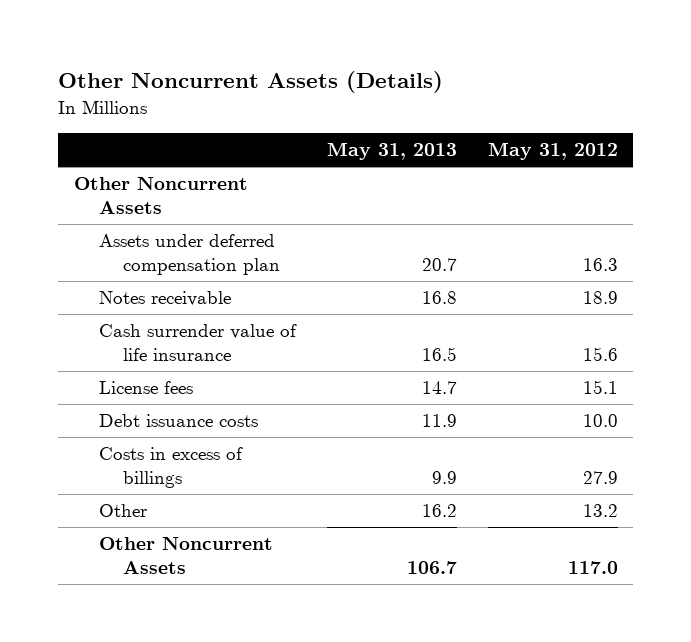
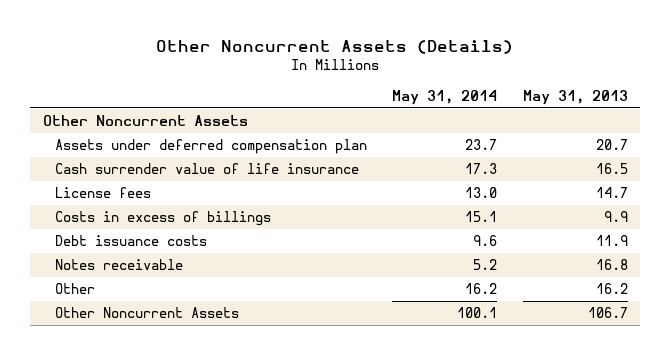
[487,142,618,161] May 31, 2012 -> none
none -> [392,89,498,105] May 31, 2014
[98,414,258,428] Debt issuance costs -> [54,235,207,247] Debt issuance costs
[98,291,231,307] Notes receivable -> [54,259,183,271] Notes receivable

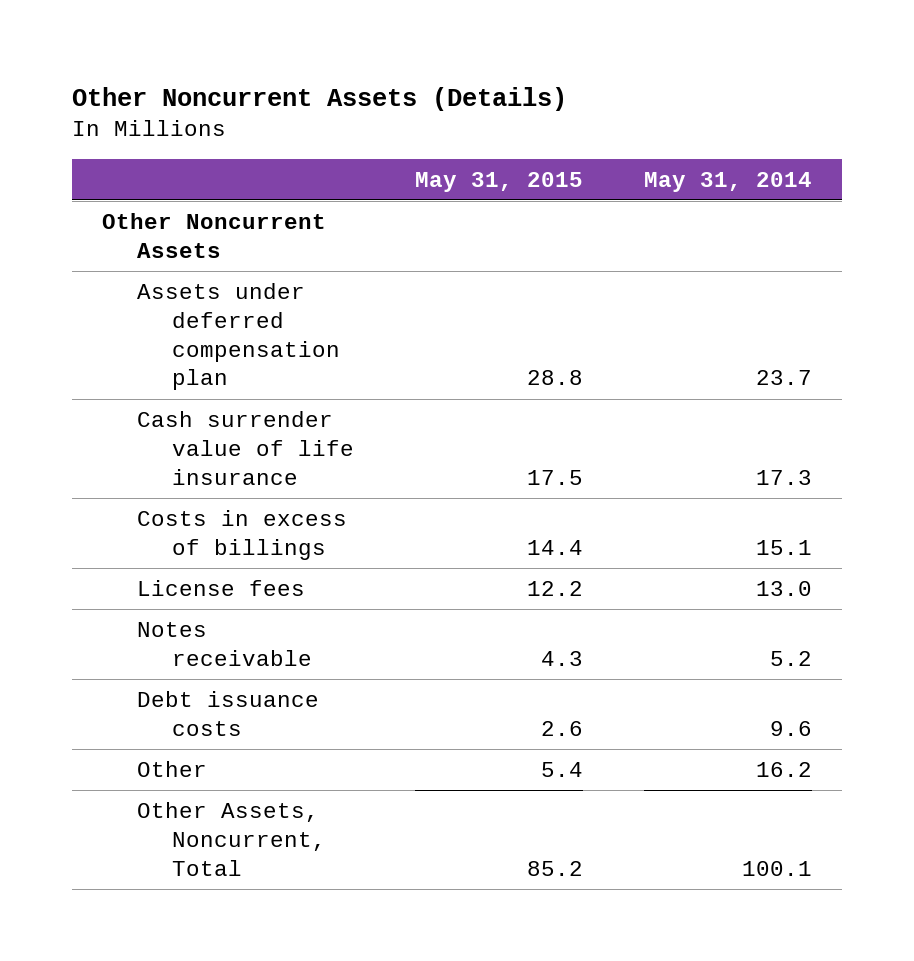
[522,89,628,105] May 31, 2013 -> none
none -> [414,171,583,192] May 31, 2015
[54,187,151,199] License fees -> [137,579,306,596] License fees
[54,235,207,247] Debt issuance costs -> [137,690,320,736] Debt issuance costs
[54,307,239,319] Other Noncurrent Assets -> [137,801,327,876] Other Assets, Noncurrent, Total

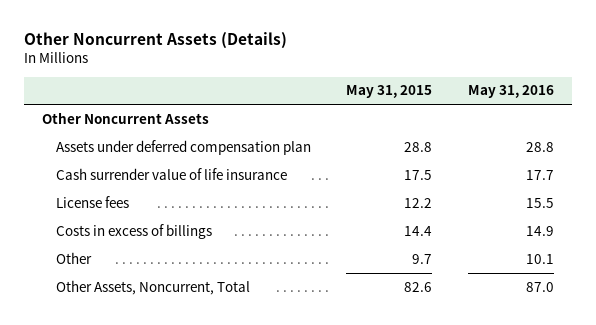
[643,171,812,192] May 31, 2014 -> none
none -> [468,85,555,99] May 31, 2016
[137,621,313,666] Notes receivable -> none
[137,690,320,736] Debt issuance costs -> none
[137,509,348,560] Costs in excess of billings -> [55,223,212,239] Costs in excess of billings
[540,761,583,777] 5.4 -> [412,253,433,264] 9.7
[526,860,583,876] 85.2 -> [404,281,433,292] 82.6

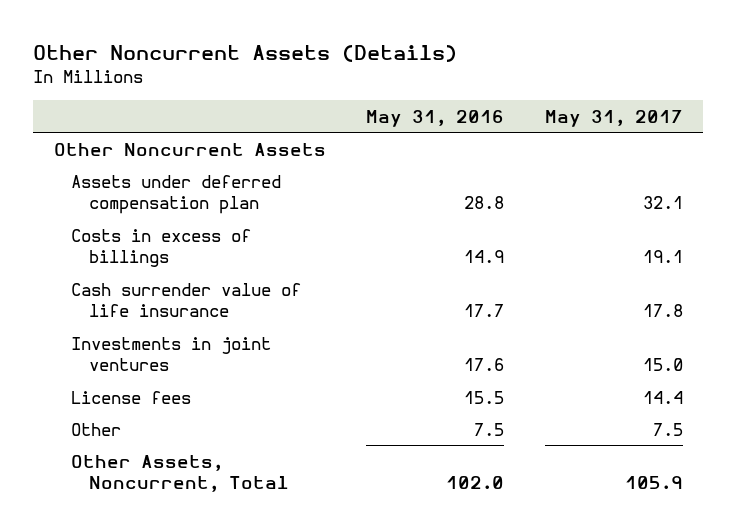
[346,85,433,99] May 31, 2015 -> none
none -> [544,109,683,127] May 31, 2017
[55,223,212,239] Costs in excess of billings -> [71,228,252,268] Costs in excess of billings
none -> [71,336,272,372] Investments in joint ventures
[526,253,555,264] 10.1 -> [474,422,505,436] 7.5
[526,281,555,292] 87.0 -> [446,476,505,490] 102.0

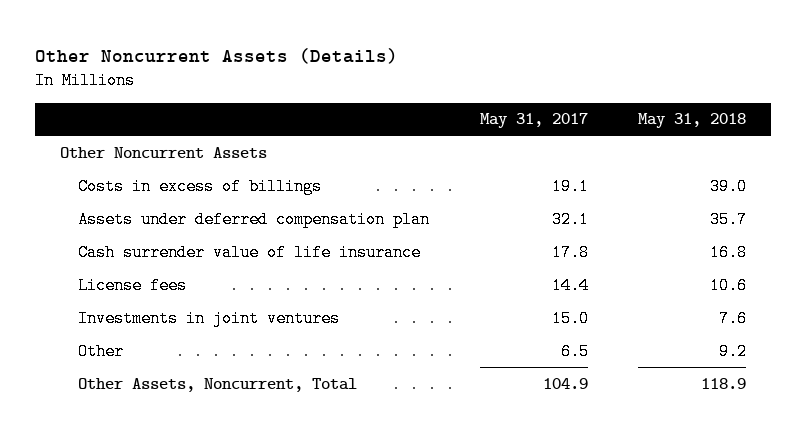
[366,109,505,127] May 31, 2016 -> none
none -> [638,113,747,129] May 31, 2018
[71,174,282,215] Assets under deferred compensation plan -> [78,210,431,228] Assets under deferred compensation plan
[71,336,272,372] Investments in joint ventures -> [78,309,341,327] Investments in joint ventures
[652,422,683,436] 7.5 -> [560,342,589,360] 6.5
[624,476,683,490] 105.9 -> [542,377,588,389] 104.9

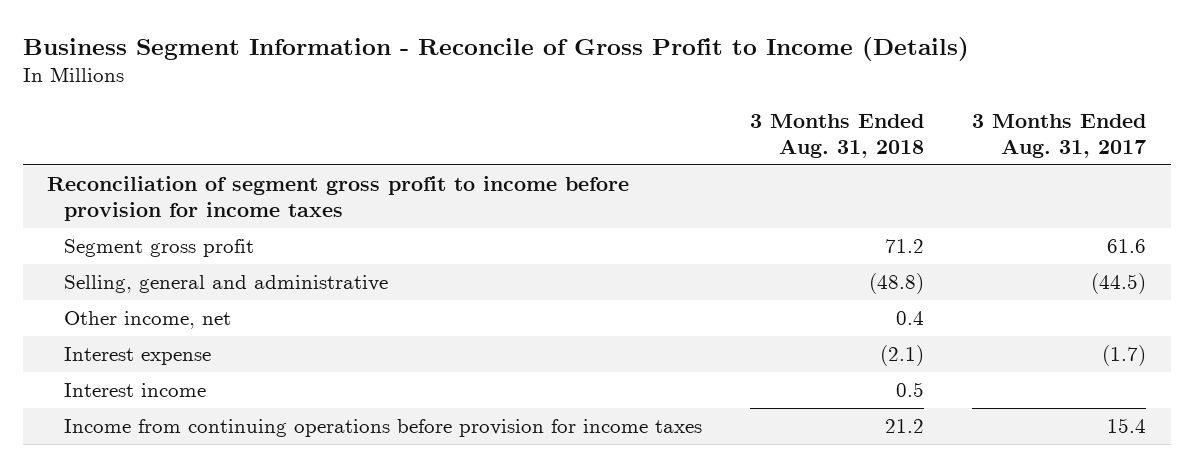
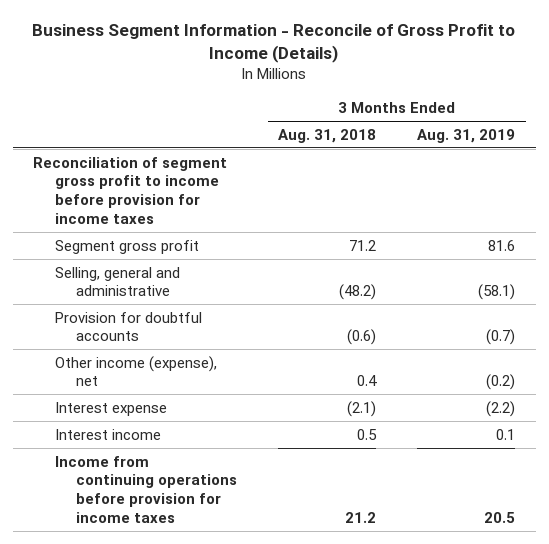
[972,113,1147,158] 3 Months Ended Aug. 31, 2017 -> none
none -> [417,128,516,143] Aug. 31, 2019
[869,272,925,294] (48.8) -> [339,284,377,301] (48.2)
none -> [54,311,202,342] Provision for doubtful accounts
[63,310,231,329] Other income, net -> [54,355,217,387] Other income (expense), net

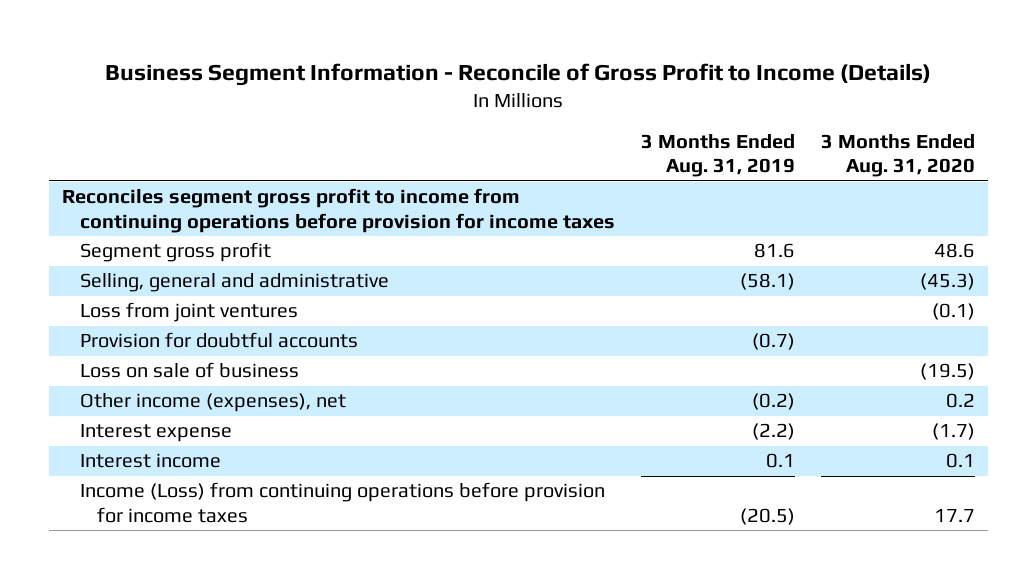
[278,128,377,143] Aug. 31, 2018 -> none
none -> [820,133,975,178] 3 Months Ended Aug. 31, 2020
[33,156,228,224] Reconciliation of segment gross profit to income before provision for income taxes -> [61,188,615,233] Reconciles segment gross profit to income from continuing operations before provision for income taxes
none -> [79,302,298,323] Loss from joint ventures
none -> [79,362,299,379] Loss on sale of business
[54,355,217,387] Other income (expense), net -> [79,393,346,413] Other income (expenses), net
[54,455,238,523] Income from continuing operations before provision for income taxes -> [79,482,605,523] Income (Loss) from continuing operations before provision for income taxes
[484,511,516,523] 20.5 -> [739,507,795,525] (20.5)

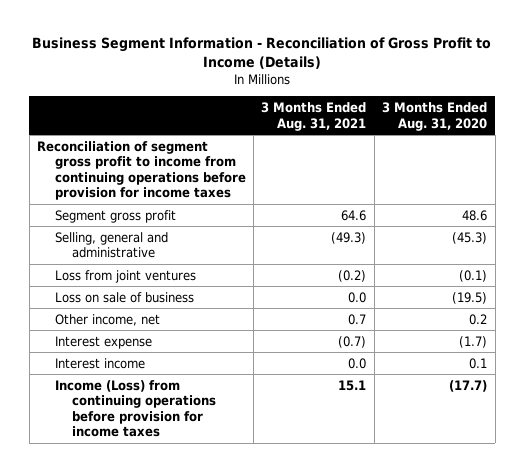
[105,62,932,86] Business Segment Information - Reconcile of Gross Profit to Income (Details) -> [32,37,492,70] Business Segment Information - Reconciliation of Gross Profit to Income (Details)
[640,133,795,178] 3 Months Ended Aug. 31, 2019 -> none
none -> [261,101,367,131] 3 Months Ended Aug. 31, 2021
[61,188,615,233] Reconciles segment gross profit to income from continuing operations before provision for income taxes -> [37,140,246,201] Reconciliation of segment gross profit to income from continuing operations before provision for income taxes
[79,332,358,349] Provision for doubtful accounts -> none
[79,393,346,413] Other income (expenses), net -> [54,313,160,326] Other income, net
[933,508,975,522] 17.7 -> [449,379,488,392] (17.7)

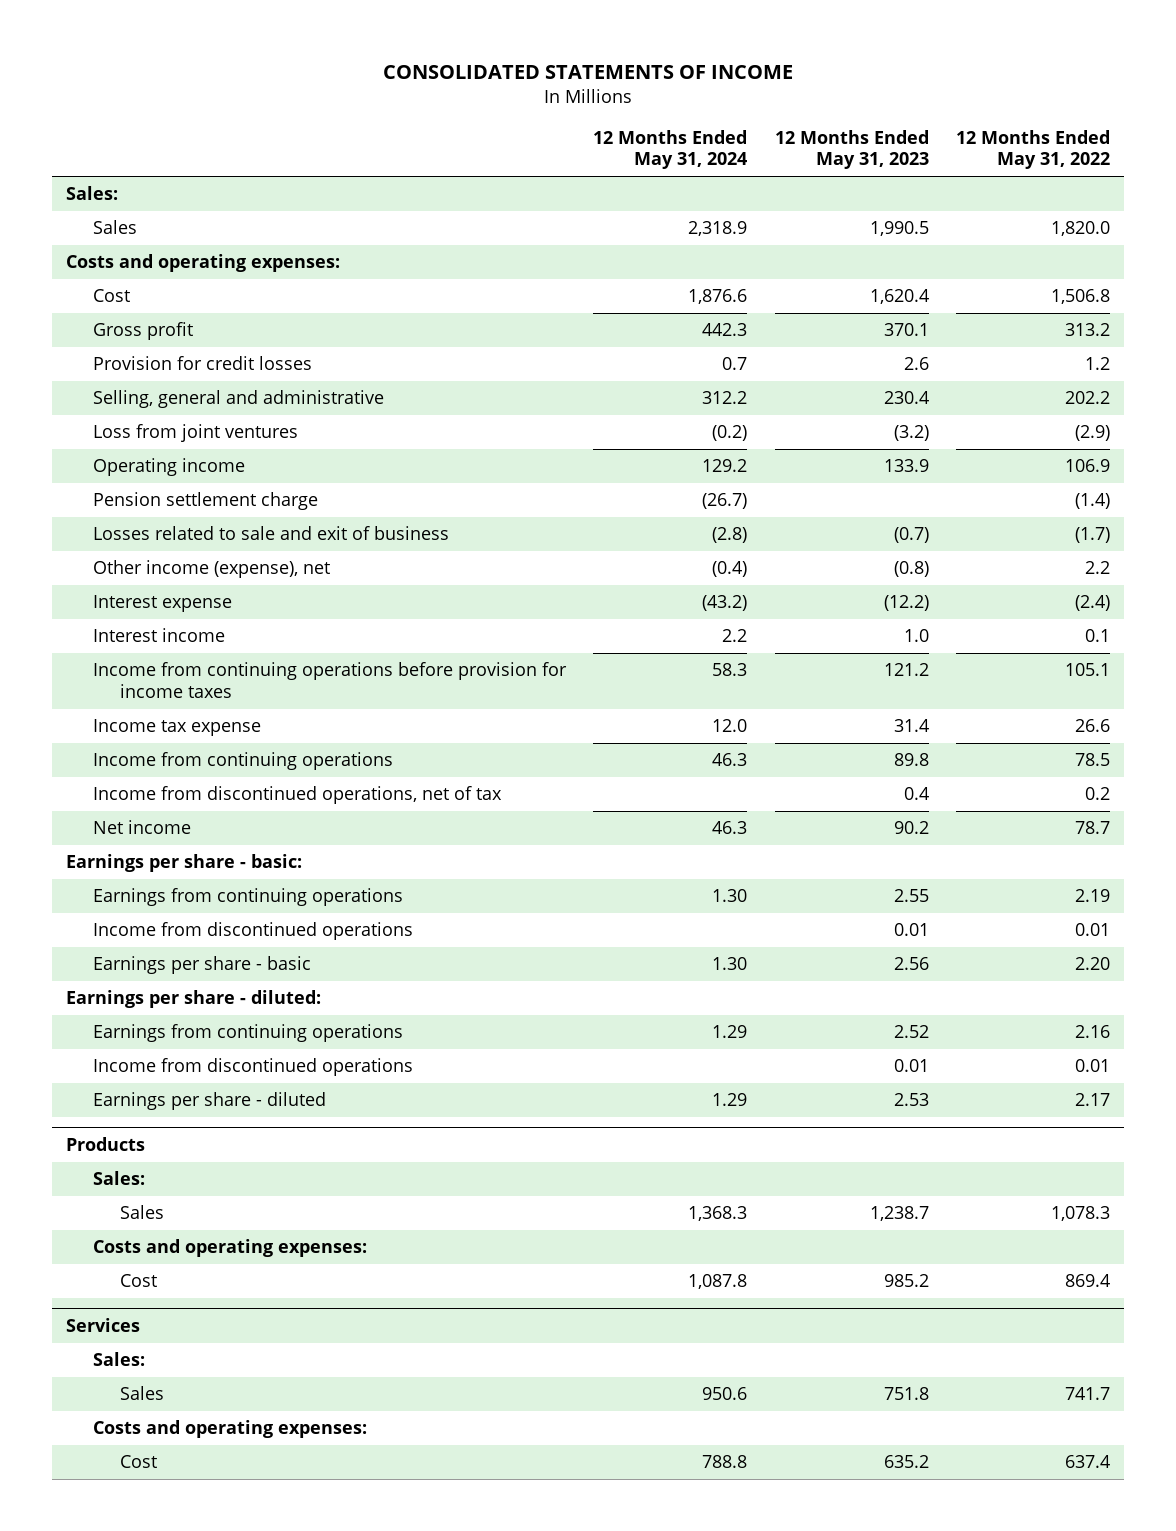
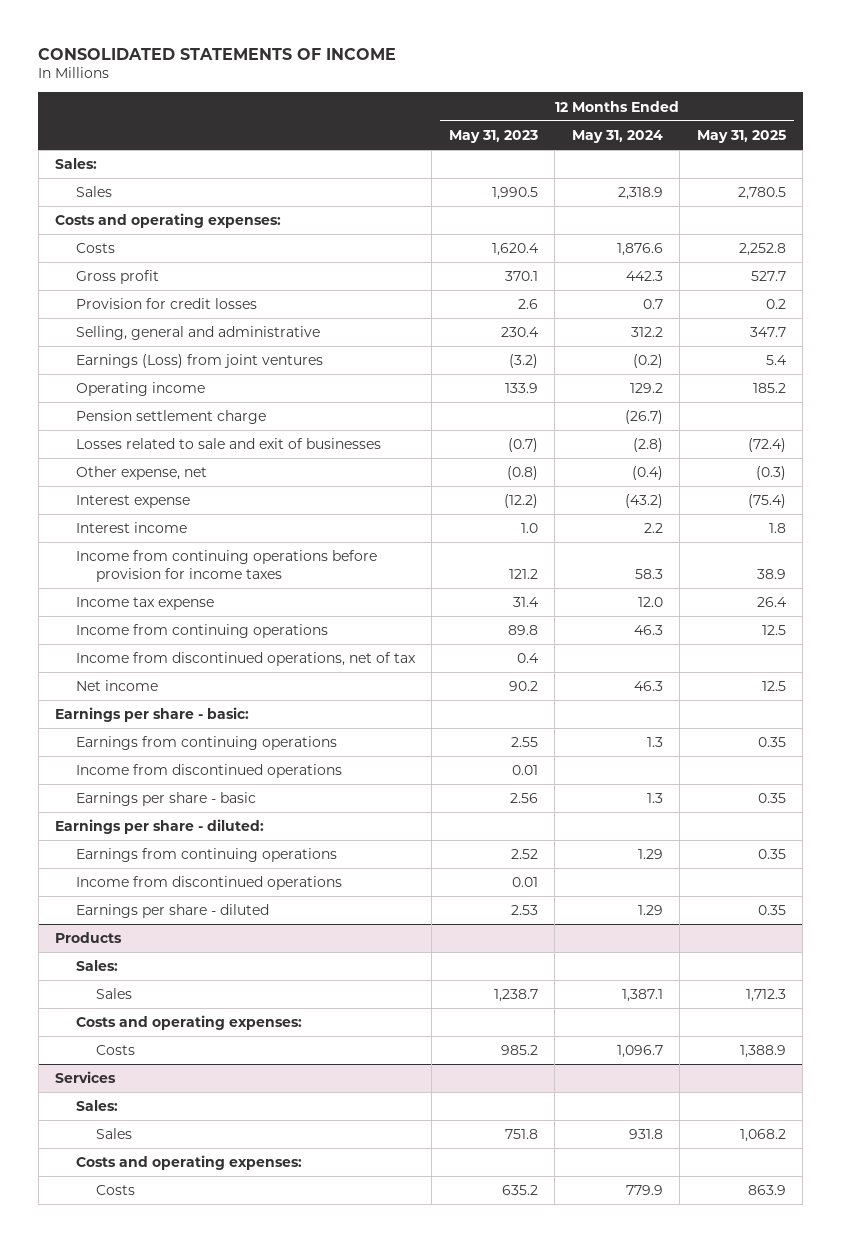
[956,129,1111,170] 12 Months Ended May 31, 2022 -> none
none -> [696,129,786,143] May 31, 2025
[92,289,130,303] Cost -> [75,243,115,254] Costs
[92,424,298,443] Loss from joint ventures -> [75,354,323,369] Earnings (Loss) from joint ventures
[92,526,449,541] Losses related to sale and exit of business -> [75,438,381,450] Losses related to sale and exit of businesses
[92,560,330,579] Other income (expense), net -> [75,466,207,481] Other expense, net
[712,889,748,903] 1.30 -> [646,737,663,748] 1.3
[712,957,748,971] 1.30 -> [646,793,663,804] 1.3
[688,1206,748,1222] 1,368.3 -> [621,989,663,1003] 1,387.1
[119,1274,157,1288] Cost -> [96,1045,136,1056] Costs
[688,1274,748,1290] 1,087.8 -> [616,1045,663,1059] 1,096.7
[702,1387,748,1401] 950.6 -> [628,1129,663,1140] 931.8
[119,1455,157,1469] Cost -> [96,1185,136,1196] Costs
[702,1455,748,1469] 788.8 -> [625,1185,663,1196] 779.9

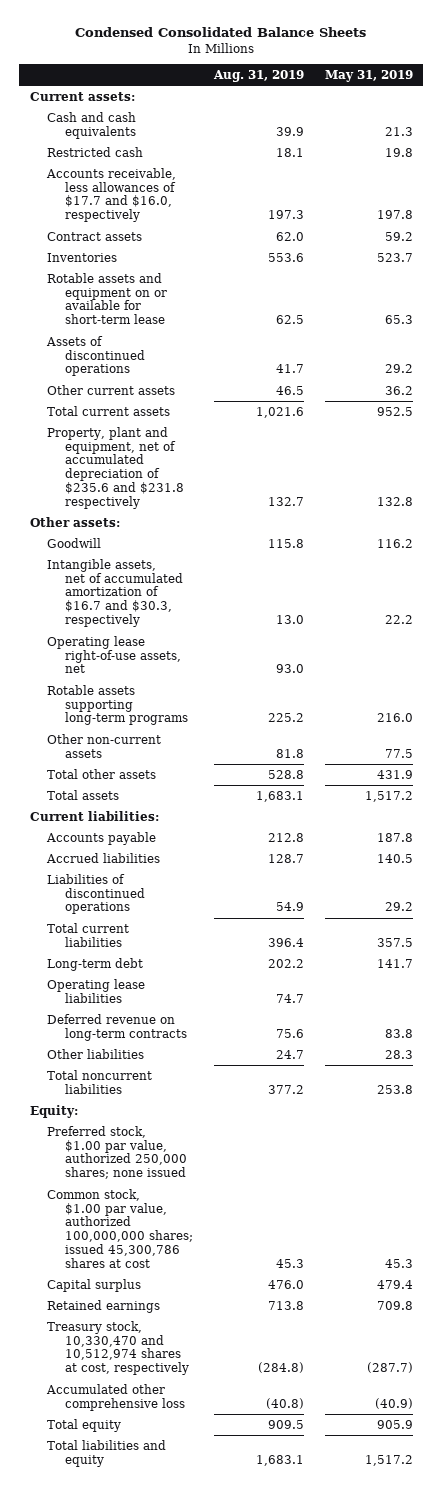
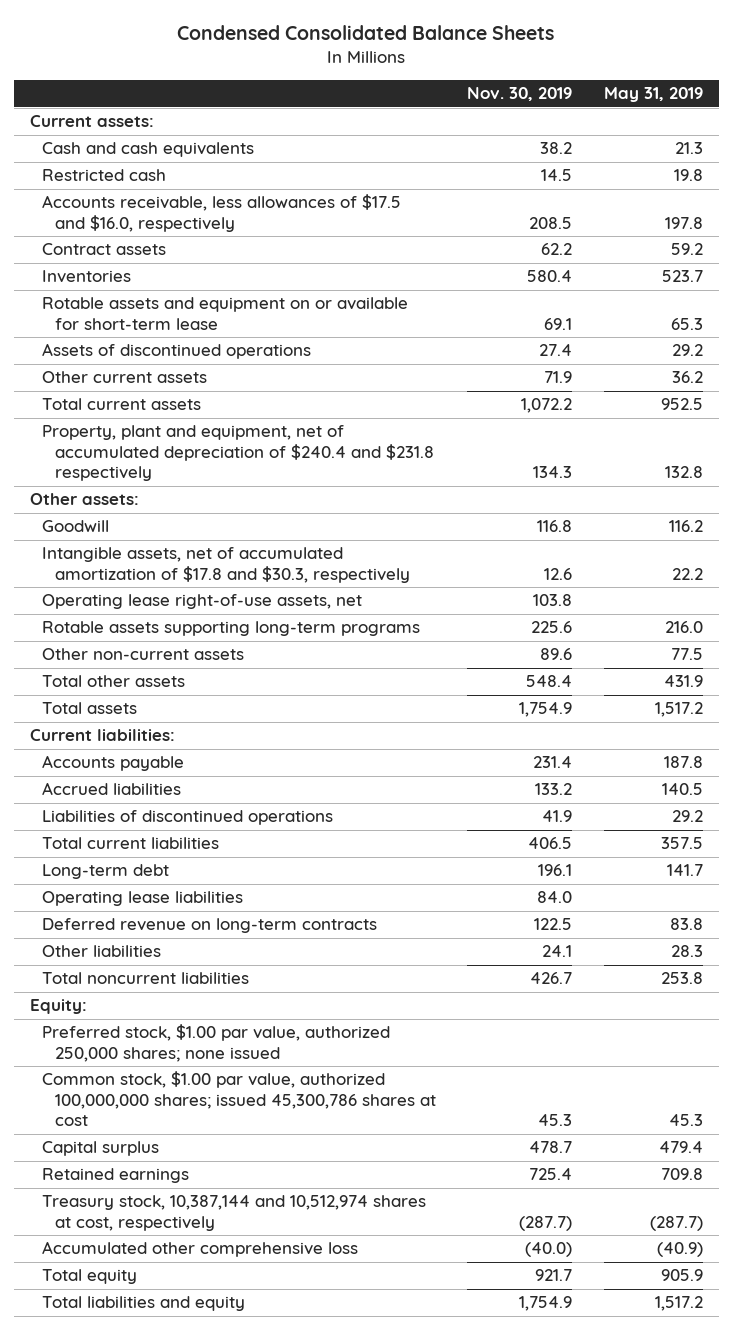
[212,69,304,82] Aug. 31, 2019 -> none
none -> [467,87,573,102] Nov. 30, 2019
[46,167,177,223] Accounts receivable, less allowances of $17.7 and $16.0, respectively -> [42,194,402,232] Accounts receivable, less allowances of $17.5 and $16.0, respectively
[47,426,184,510] Property, plant and equipment, net of accumulated depreciation of $235.6 and $231.8 respectively -> [42,425,434,482] Property, plant and equipment, net of accumulated depreciation of $240.4 and $231.8 respectively
[47,558,183,628] Intangible assets, net of accumulated amortization of $16.7 and $30.3, respectively -> [42,547,410,583] Intangible assets, net of accumulated amortization of $17.8 and $30.3, respectively
[47,1320,189,1376] Treasury stock, 10,330,470 and 10,512,974 shares at cost, respectively -> [42,1195,427,1231] Treasury stock, 10,387,144 and 10,512,974 shares at cost, respectively

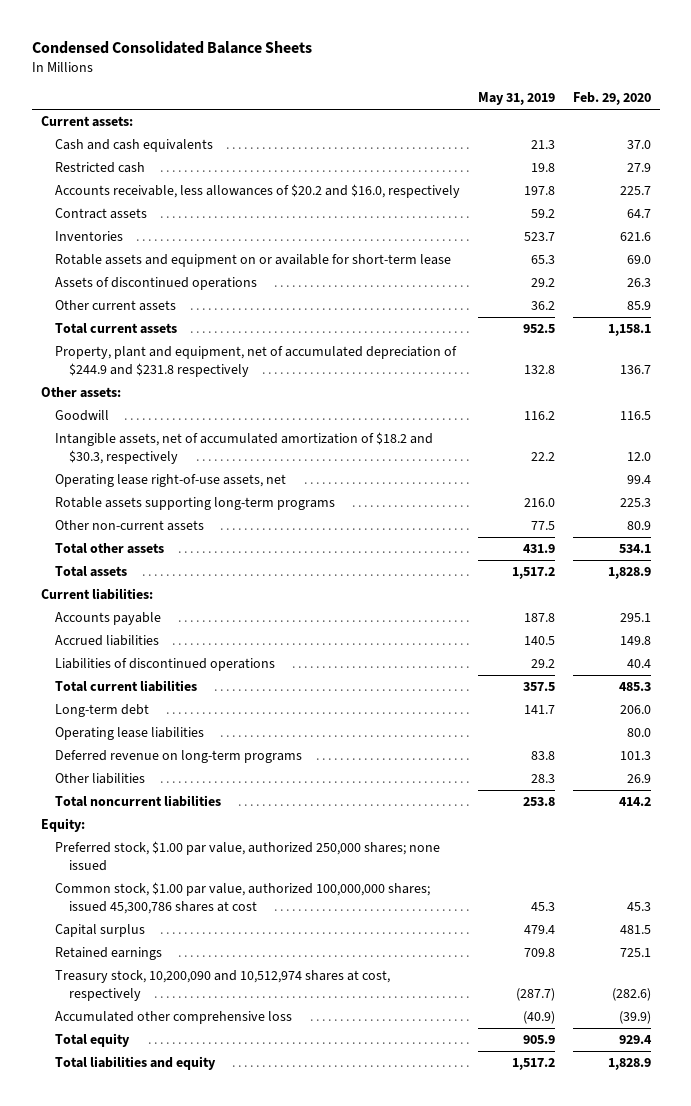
[467,87,573,102] Nov. 30, 2019 -> none
none -> [572,92,651,106] Feb. 29, 2020
[42,194,402,232] Accounts receivable, less allowances of $17.5 and $16.0, respectively -> [54,184,460,199] Accounts receivable, less allowances of $20.2 and $16.0, respectively
[42,425,434,482] Property, plant and equipment, net of accumulated depreciation of $240.4 and $231.8 respectively -> [54,346,457,378] Property, plant and equipment, net of accumulated depreciation of $244.9 and $231.8 respectively
[42,547,410,583] Intangible assets, net of accumulated amortization of $17.8 and $30.3, respectively -> [54,432,433,465] Intangible assets, net of accumulated amortization of $18.2 and $30.3, respectively
[42,918,378,934] Deferred revenue on long-term contracts -> [54,750,302,764] Deferred revenue on long-term programs
[42,1195,427,1231] Treasury stock, 10,387,144 and 10,512,974 shares at cost, respectively -> [54,970,390,1002] Treasury stock, 10,200,090 and 10,512,974 shares at cost, respectively

